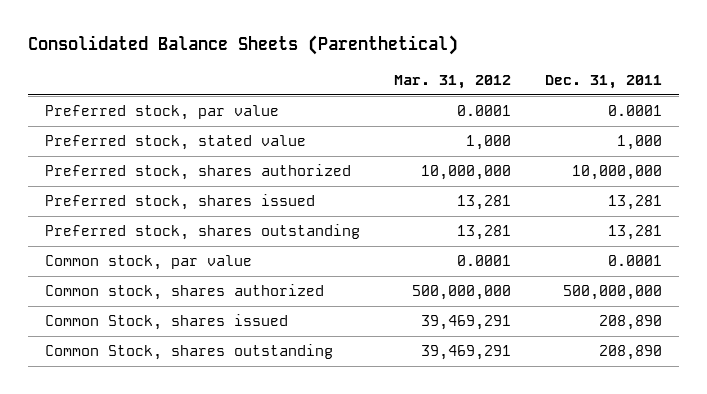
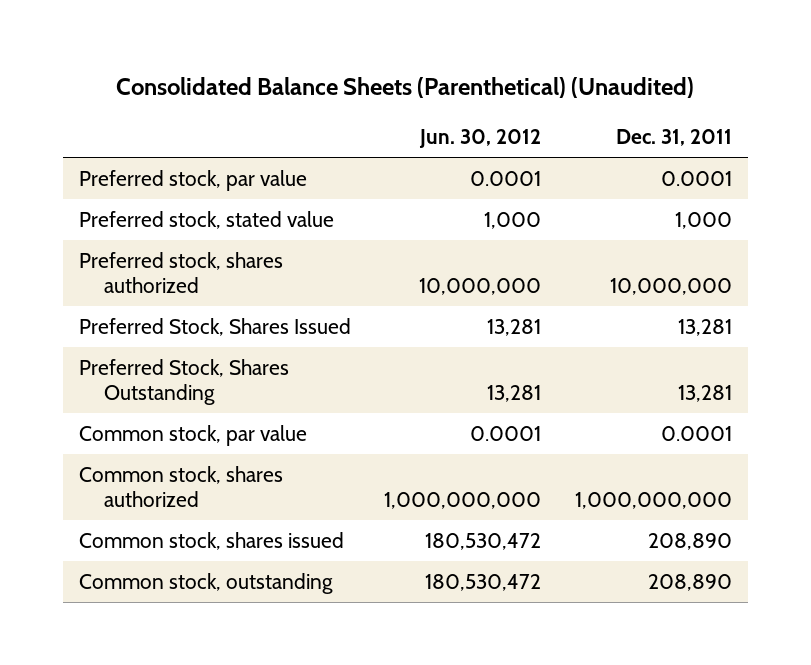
[27,35,458,56] Consolidated Balance Sheets (Parenthetical) -> [116,77,695,99] Consolidated Balance Sheets (Parenthetical) (Unaudited)
[394,74,512,89] Mar. 31, 2012 -> none
none -> [419,129,542,149] Jun. 30, 2012
[44,193,315,210] Preferred stock, shares issued -> [79,317,352,336] Preferred Stock, Shares Issued
[44,223,360,240] Preferred stock, shares outstanding -> [79,358,290,405] Preferred Stock, Shares Outstanding
[563,284,663,300] 500,000,000 -> [574,491,732,509] 1,000,000,000
[44,313,288,330] Common Stock, shares issued -> [79,531,345,550] Common stock, shares issued
[44,343,333,360] Common Stock, shares outstanding -> [79,572,334,594] Common stock, outstanding

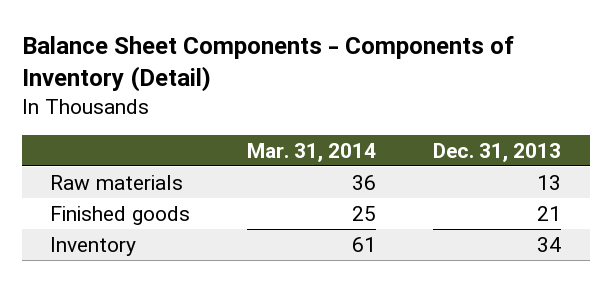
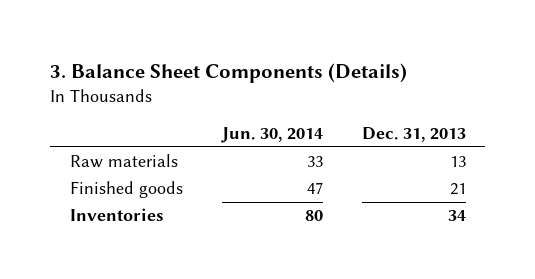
[21,36,514,93] Balance Sheet Components - Components of Inventory (Detail) -> [50,62,408,83] 3. Balance Sheet Components (Details)
[247,142,377,162] Mar. 31, 2014 -> none
none -> [220,127,323,144] Jun. 30, 2014
[50,236,137,256] Inventory -> [69,208,164,222] Inventories

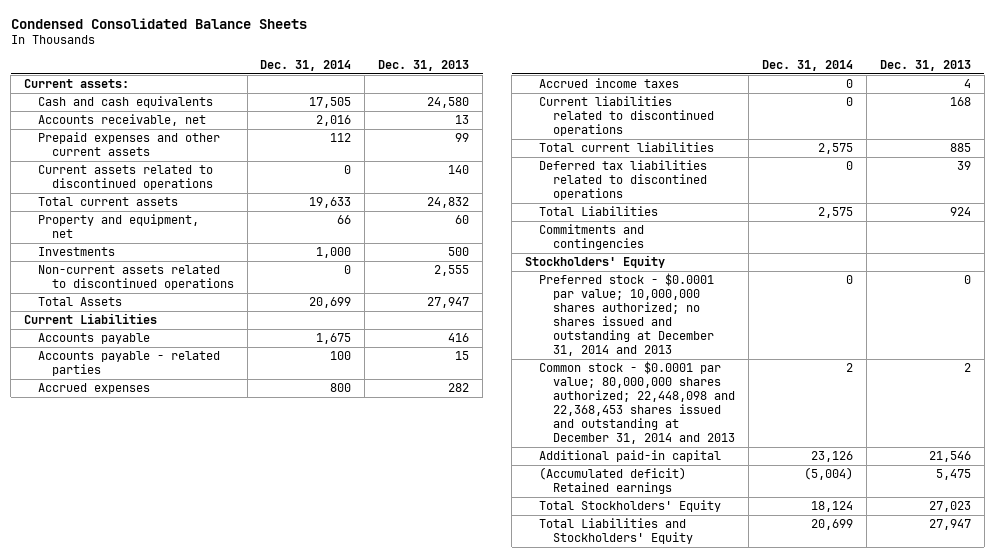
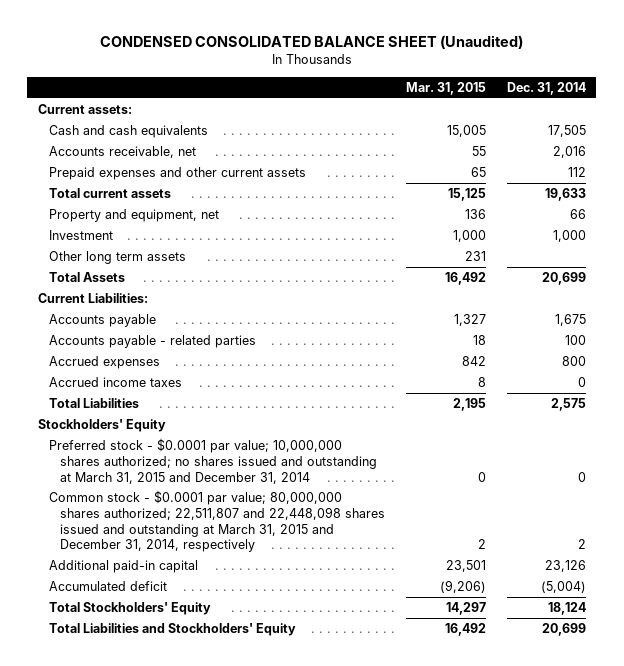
[10,17,307,29] Condensed Consolidated Balance Sheets -> [99,35,523,50] CONDENSED CONSOLIDATED BALANCE SHEET (Unaudited)
[378,60,470,72] Dec. 31, 2013 -> none
none -> [405,82,486,96] Mar. 31, 2015
[37,165,213,191] Current assets related to discontinued operations -> none
[37,265,234,291] Non-current assets related to discontinued operations -> none
[37,247,115,257] Investments -> [48,229,113,240] Investment
none -> [48,250,186,264] Other long term assets
[24,313,158,325] Current Liabilities -> [37,292,148,303] Current Liabilities:
[539,96,714,137] Current liabilities related to discontinued operations -> none
[539,142,715,153] Total current liabilities -> none
[539,160,708,201] Deferred tax liabilities related to discontined operations -> none
[539,224,645,251] Commitments and contingencies -> none
[539,273,715,357] Preferred stock - $0.0001 par value; 10,000,000 shares authorized; no shares issued and outstanding at December 31, 2014 and 2013 -> [48,437,378,484] Preferred stock - $0.0001 par value; 10,000,000 shares authorized; no shares issued and outstanding at March 31, 2015 and December 31, 2014
[539,361,735,445] Common stock - $0.0001 par value; 80,000,000 shares authorized; 22,448,098 and 22,368,453 shares issued and outstanding at December 31, 2014 and 2013 -> [48,489,386,553] Common stock - $0.0001 par value; 80,000,000 shares authorized; 22,511,807 and 22,448,098 shares issued and outstanding at March 31, 2015 and December 31, 2014, respectively
[539,467,687,495] (Accumulated deficit) Retained earnings -> [48,580,167,591] Accumulated deficit

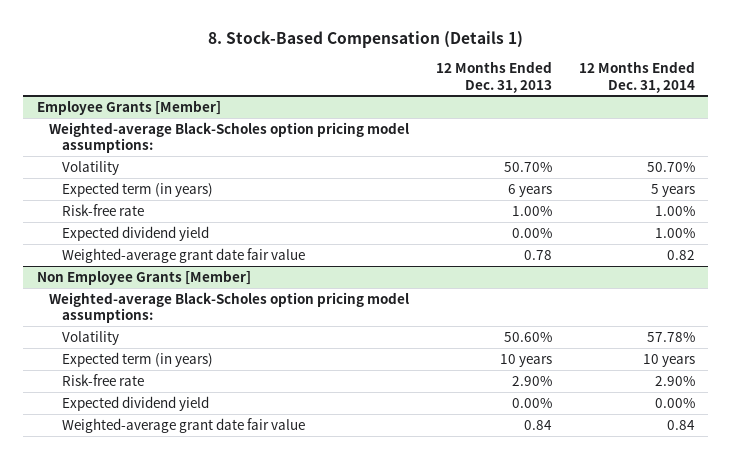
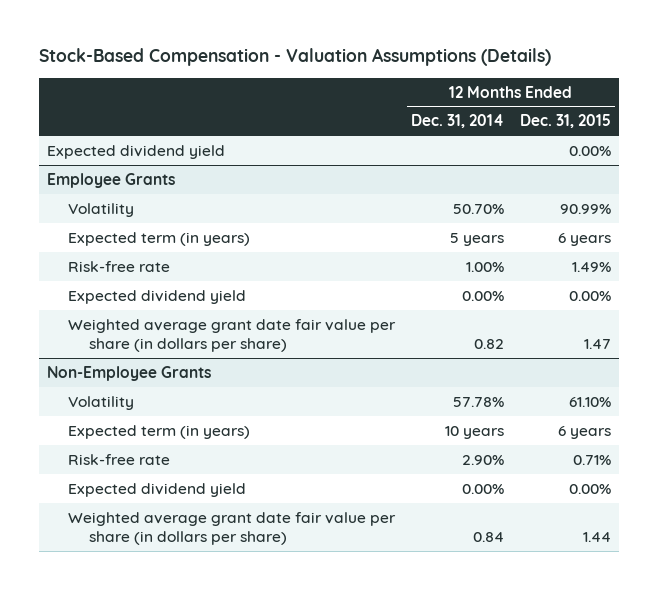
[207,31,523,49] 8. Stock-Based Compensation (Details 1) -> [38,48,551,67] Stock-Based Compensation - Valuation Assumptions (Details)
[435,61,552,93] 12 Months Ended Dec. 31, 2013 -> none
none -> [520,114,612,129] Dec. 31, 2015
[49,121,410,153] Weighted-average Black-Scholes option pricing model assumptions: -> none
none -> [46,144,225,159] Expected dividend yield
[36,99,221,115] Employee Grants [Member] -> [46,172,175,188] Employee Grants
[49,291,410,323] Weighted-average Black-Scholes option pricing model assumptions: -> none
[654,227,695,238] 1.00% -> [462,290,505,301] 0.00%
[61,247,305,263] Weighted-average grant date fair value -> [67,318,396,352] Weighted average grant date fair value per share (in dollars per share)
[36,269,251,285] Non Employee Grants [Member] -> [46,365,211,381] Non-Employee Grants
[61,417,305,433] Weighted-average grant date fair value -> [67,511,396,545] Weighted average grant date fair value per share (in dollars per share)

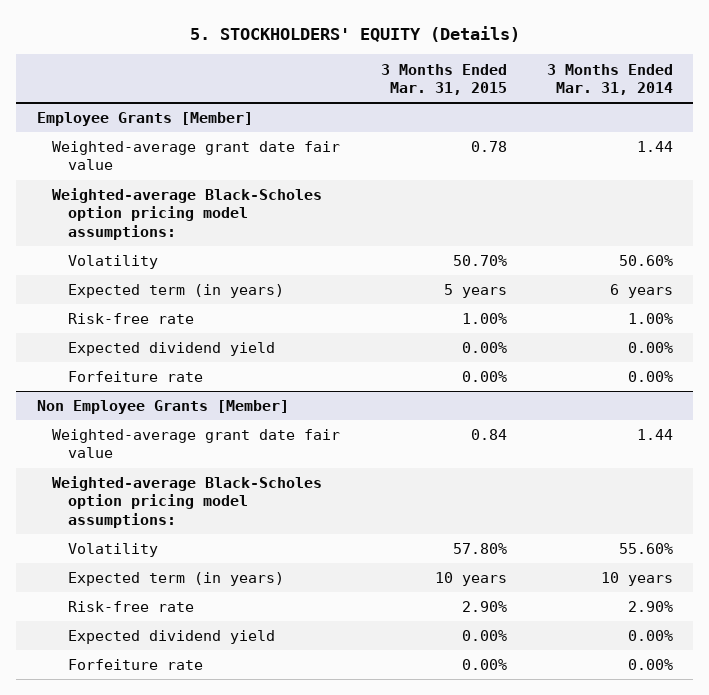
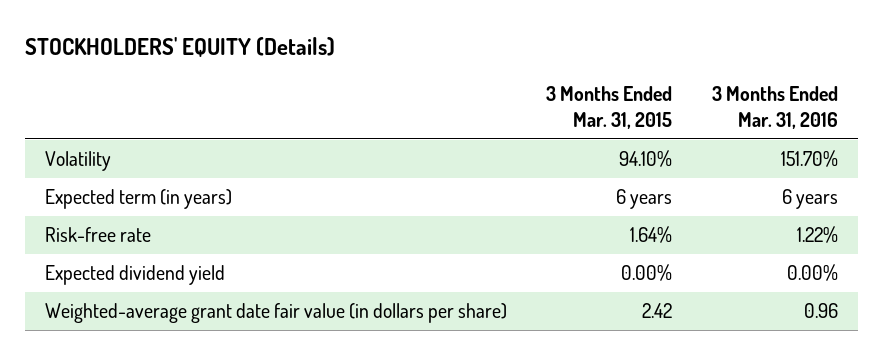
[189,25,520,42] 5. STOCKHOLDERS' EQUITY (Details) -> [24,37,335,58] STOCKHOLDERS' EQUITY (Details)
[546,63,673,95] 3 Months Ended Mar. 31, 2014 -> none
none -> [711,86,838,129] 3 Months Ended Mar. 31, 2016
[36,112,253,127] Employee Grants [Member] -> none
[52,141,341,171] Weighted-average grant date fair value -> none
[52,188,323,240] Weighted-average Black-Scholes option pricing model assumptions: -> none
[68,342,276,357] Expected dividend yield -> none
[68,371,204,383] Forfeiture rate -> none
[36,400,289,415] Non Employee Grants [Member] -> none
[52,429,341,459] Weighted-average grant date fair value -> none
[52,476,323,528] Weighted-average Black-Scholes option pricing model assumptions: -> none
[68,543,159,558] Volatility -> none
[68,572,285,587] Expected term (in years) -> none
[68,601,195,613] Risk-free rate -> none
[452,255,507,267] 50.70% -> [619,150,673,168] 94.10%
[443,284,507,299] 5 years -> [616,189,673,210] 6 years
[461,313,507,325] 1.00% -> [630,226,673,244] 1.64%
[68,659,204,671] Forfeiture rate -> none
none -> [44,303,507,324] Weighted-average grant date fair value (in dollars per share)

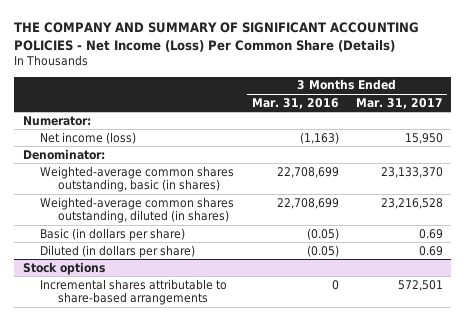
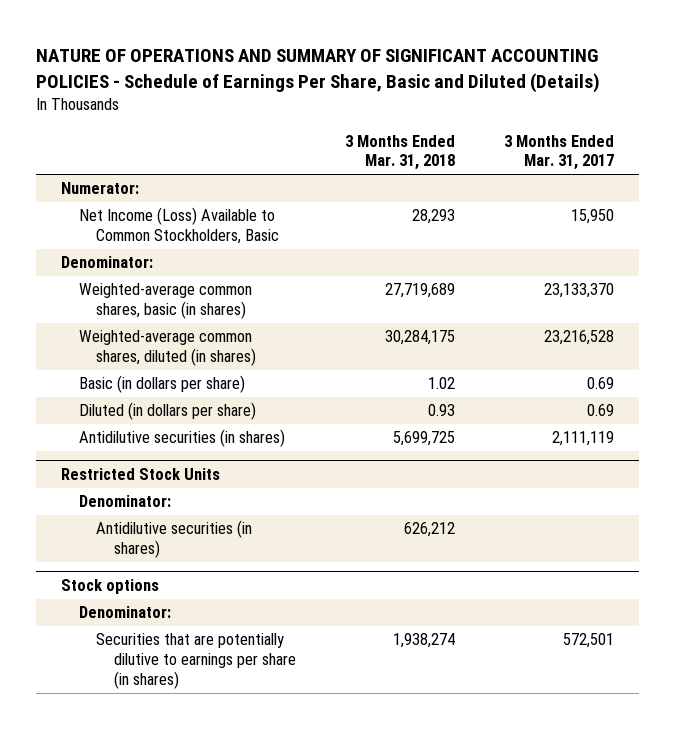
[14,22,420,52] THE COMPANY AND SUMMARY OF SIGNIFICANT ACCOUNTING POLICIES - Net Income (Loss) Per Common Share (Details) -> [36,49,601,94] NATURE OF OPERATIONS AND SUMMARY OF SIGNIFICANT ACCOUNTING POLICIES - Schedule of Earnings Per Share, Basic and Diluted (Details)
[251,97,339,109] Mar. 31, 2016 -> none
none -> [345,134,456,171] 3 Months Ended Mar. 31, 2018
[40,131,137,144] Net income (loss) -> [78,207,280,245] Net Income (Loss) Available to Common Stockholders, Basic
[40,165,235,193] Weighted-average common shares outstanding, basic (in shares) -> [78,283,252,320] Weighted-average common shares, basic (in shares)
[40,196,235,224] Weighted-average common shares outstanding, diluted (in shares) -> [78,330,257,367] Weighted-average common shares, diluted (in shares)
none -> [78,429,285,448] Antidilutive securities (in shares)
none -> [60,468,220,481] Restricted Stock Units
none -> [78,495,171,508] Denominator:
none -> [96,520,253,559] Antidilutive securities (in shares)
none -> [78,606,171,619] Denominator:
[40,278,228,306] Incremental shares attributable to share-based arrangements -> [96,633,296,690] Securities that are potentially dilutive to earnings per share (in shares)

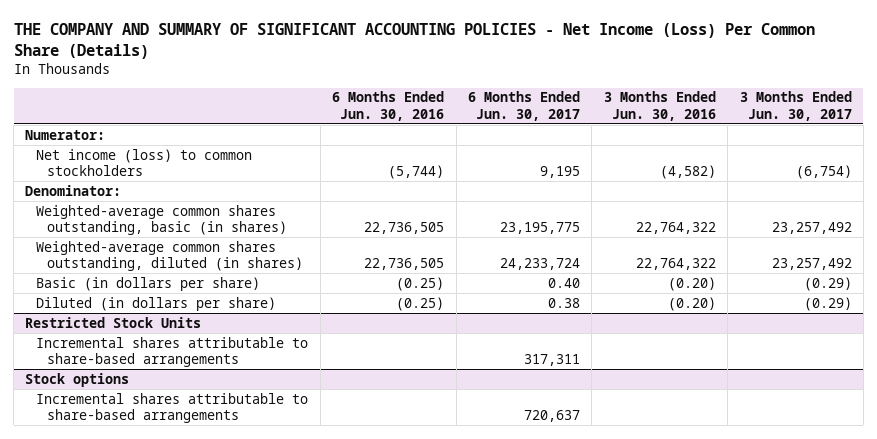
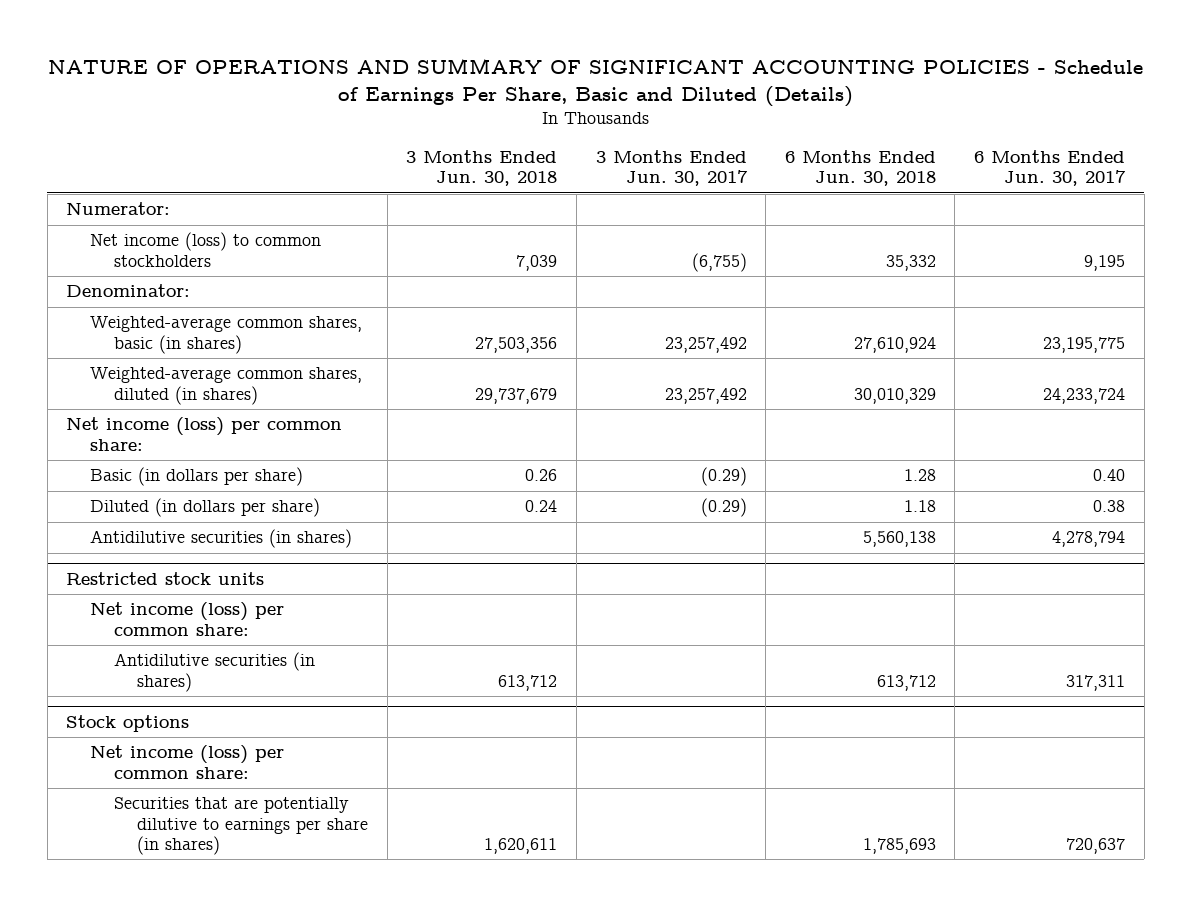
[13,22,815,59] THE COMPANY AND SUMMARY OF SIGNIFICANT ACCOUNTING POLICIES - Net Income (Loss) Per Common Share (Details) -> [47,58,1143,107] NATURE OF OPERATIONS AND SUMMARY OF SIGNIFICANT ACCOUNTING POLICIES - Schedule of Earnings Per Share, Basic and Diluted (Details)
[332,91,445,121] 6 Months Ended Jun. 30, 2016 -> none
[603,91,716,121] 3 Months Ended Jun. 30, 2016 -> none
none -> [406,150,558,187] 3 Months Ended Jun. 30, 2018
none -> [784,150,936,187] 6 Months Ended Jun. 30, 2018
[795,165,852,180] (6,754) -> [691,252,747,272] (6,755)
[36,204,288,236] Weighted-average common shares outstanding, basic (in shares) -> [89,316,362,354] Weighted-average common shares, basic (in shares)
[36,240,304,272] Weighted-average common shares outstanding, diluted (in shares) -> [89,367,362,405] Weighted-average common shares, diluted (in shares)
none -> [66,417,343,451] Net income (loss) per common share:
none -> [89,529,352,549] Antidilutive securities (in shares)
[25,316,202,328] Restricted Stock Units -> [66,571,265,585] Restricted stock units
none -> [89,602,284,636] Net income (loss) per common share:
[36,336,309,368] Incremental shares attributable to share-based arrangements -> [113,652,315,692] Antidilutive securities (in shares)
none -> [89,745,284,779] Net income (loss) per common share:
[36,392,309,424] Incremental shares attributable to share-based arrangements -> [113,797,369,855] Securities that are potentially dilutive to earnings per share (in shares)

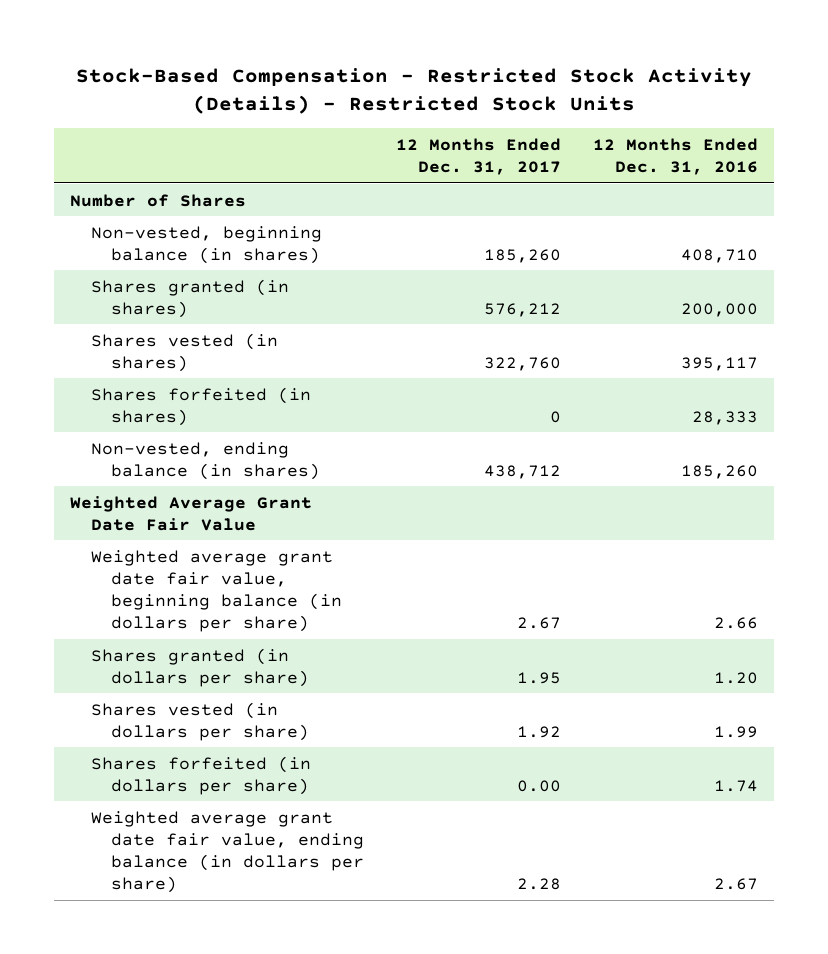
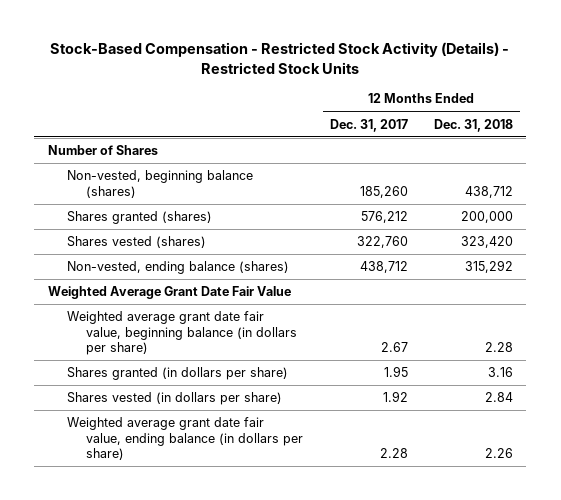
[592,137,758,175] 12 Months Ended Dec. 31, 2016 -> none
none -> [434,118,514,132] Dec. 31, 2018
[90,386,311,426] Shares forfeited (in shares) -> none
[90,225,322,264] Non-vested, beginning balance (in shares) -> [66,170,253,198] Non-vested, beginning balance (shares)
[90,278,289,318] Shares granted (in shares) -> [66,211,212,225] Shares granted (shares)
[90,332,278,372] Shares vested (in shares) -> [66,236,206,249] Shares vested (shares)
[90,441,320,480] Non-vested, ending balance (in shares) -> [66,261,289,275] Non-vested, ending balance (shares)
[90,755,311,795] Shares forfeited (in dollars per share) -> none

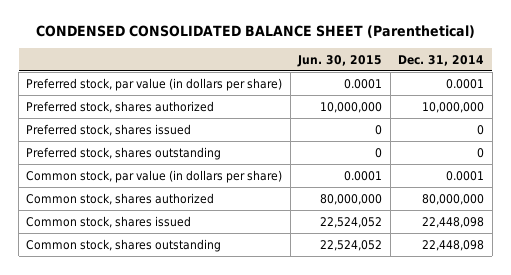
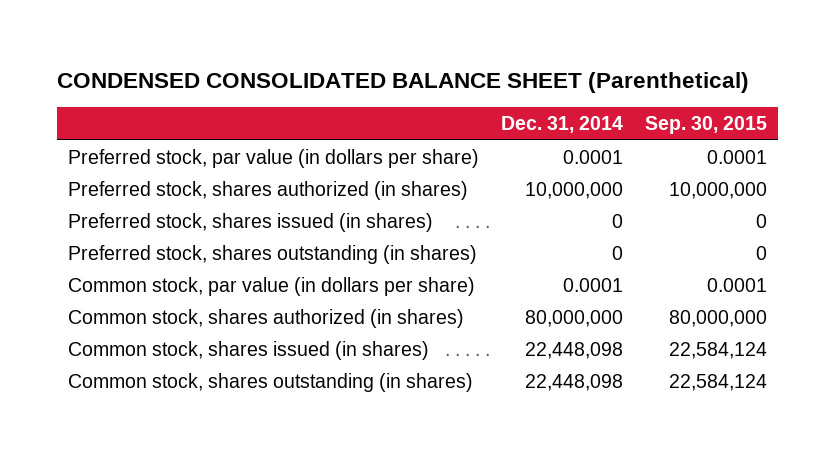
[297,54,383,67] Jun. 30, 2015 -> none
none -> [644,116,767,135] Sep. 30, 2015
[26,100,215,113] Preferred stock, shares authorized -> [68,180,469,200] Preferred stock, shares authorized (in shares)
[26,123,192,136] Preferred stock, shares issued -> [68,212,434,232] Preferred stock, shares issued (in shares)
[26,146,222,160] Preferred stock, shares outstanding -> [68,244,478,264] Preferred stock, shares outstanding (in shares)
[26,192,215,205] Common stock, shares authorized -> [68,308,465,328] Common stock, shares authorized (in shares)
[26,215,192,228] Common stock, shares issued -> [68,340,430,360] Common stock, shares issued (in shares)
[26,238,222,252] Common stock, shares outstanding -> [68,372,474,392] Common stock, shares outstanding (in shares)

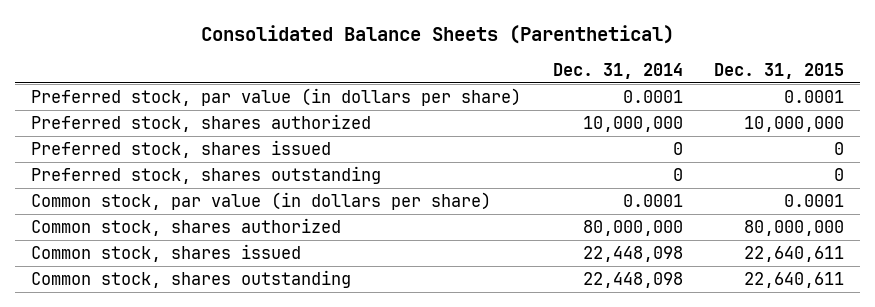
[57,71,750,93] CONDENSED CONSOLIDATED BALANCE SHEET (Parenthetical) -> [200,24,674,44] Consolidated Balance Sheets (Parenthetical)
[644,116,767,135] Sep. 30, 2015 -> none
none -> [714,63,845,80] Dec. 31, 2015
[68,180,469,200] Preferred stock, shares authorized (in shares) -> [31,113,372,132] Preferred stock, shares authorized
[68,212,434,232] Preferred stock, shares issued (in shares) -> [31,139,332,158] Preferred stock, shares issued
[68,244,478,264] Preferred stock, shares outstanding (in shares) -> [31,165,382,184] Preferred stock, shares outstanding
[68,308,465,328] Common stock, shares authorized (in shares) -> [31,217,342,236] Common stock, shares authorized
[68,340,430,360] Common stock, shares issued (in shares) -> [31,243,302,262] Common stock, shares issued
[68,372,474,392] Common stock, shares outstanding (in shares) -> [31,269,352,288] Common stock, shares outstanding

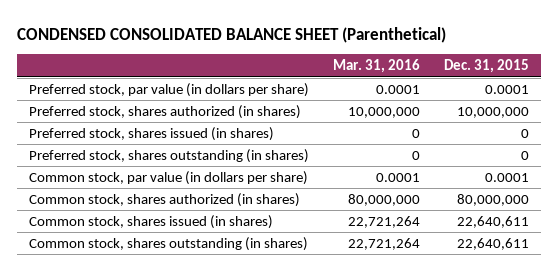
[200,24,674,44] Consolidated Balance Sheets (Parenthetical) -> [16,26,446,43] CONDENSED CONSOLIDATED BALANCE SHEET (Parenthetical)
[552,63,683,80] Dec. 31, 2014 -> none
none -> [333,59,421,74] Mar. 31, 2016
[31,113,372,132] Preferred stock, shares authorized -> [28,104,301,119] Preferred stock, shares authorized (in shares)
[31,139,332,158] Preferred stock, shares issued -> [28,126,274,141] Preferred stock, shares issued (in shares)
[31,165,382,184] Preferred stock, shares outstanding -> [28,148,309,163] Preferred stock, shares outstanding (in shares)
[31,217,342,236] Common stock, shares authorized -> [28,192,300,207] Common stock, shares authorized (in shares)
[31,243,302,262] Common stock, shares issued -> [28,214,273,229] Common stock, shares issued (in shares)
[31,269,352,288] Common stock, shares outstanding -> [28,236,308,251] Common stock, shares outstanding (in shares)

